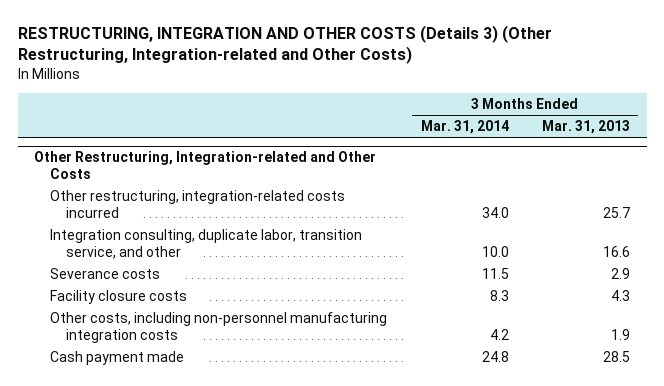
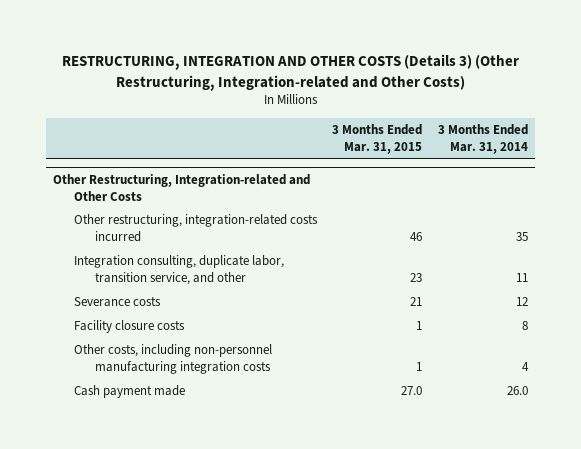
[542,120,631,135] Mar. 31, 2013 -> none
none -> [332,123,423,154] 3 Months Ended Mar. 31, 2015
[481,206,509,218] 34.0 -> [515,232,528,242] 35
[481,245,509,257] 10.0 -> [515,273,528,283] 11
[481,268,509,280] 11.5 -> [515,297,528,307] 12
[489,290,509,302] 8.3 -> [521,321,528,331] 8
[489,328,509,340] 4.2 -> [521,362,529,372] 4
[481,351,509,363] 24.8 -> [506,386,528,396] 26.0

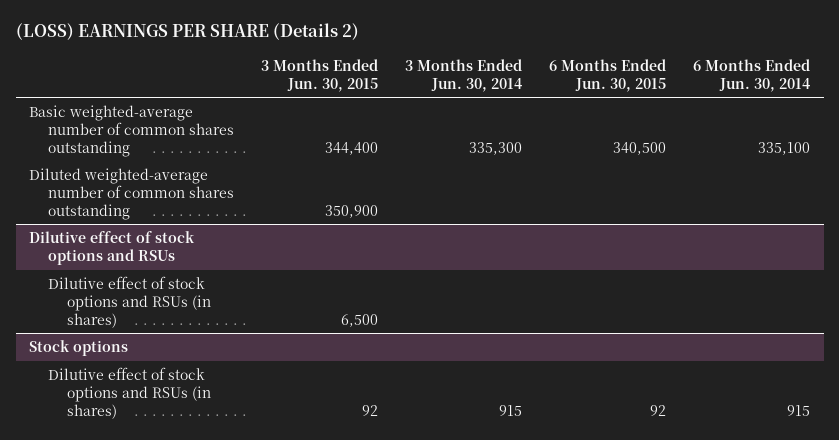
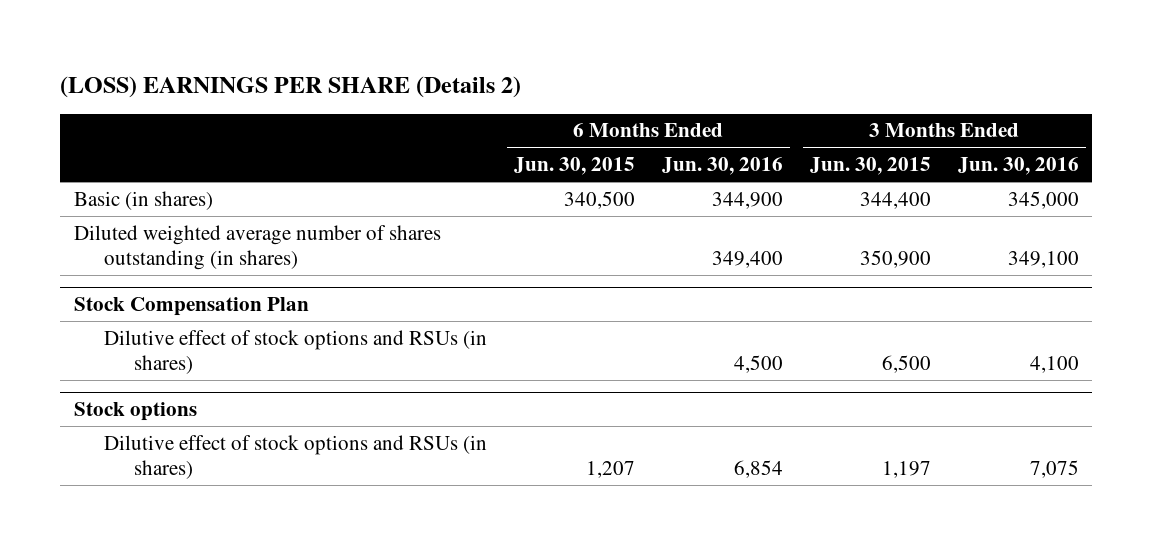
[405,58,523,92] 3 Months Ended Jun. 30, 2014 -> none
[693,58,811,92] 6 Months Ended Jun. 30, 2014 -> none
none -> [661,157,783,176] Jun. 30, 2016
none -> [957,157,1079,176] Jun. 30, 2016
[29,105,234,157] Basic weighted-average number of common shares outstanding -> [73,190,213,210] Basic (in shares)
[29,168,234,220] Diluted weighted-average number of common shares outstanding -> [73,224,441,271] Diluted weighted average number of shares outstanding (in shares)
[29,231,196,265] Dilutive effect of stock options and RSUs -> [73,297,309,317] Stock Compensation Plan
[361,404,378,416] 92 -> [881,461,931,479] 1,197
[650,404,667,416] 92 -> [585,461,635,479] 1,207

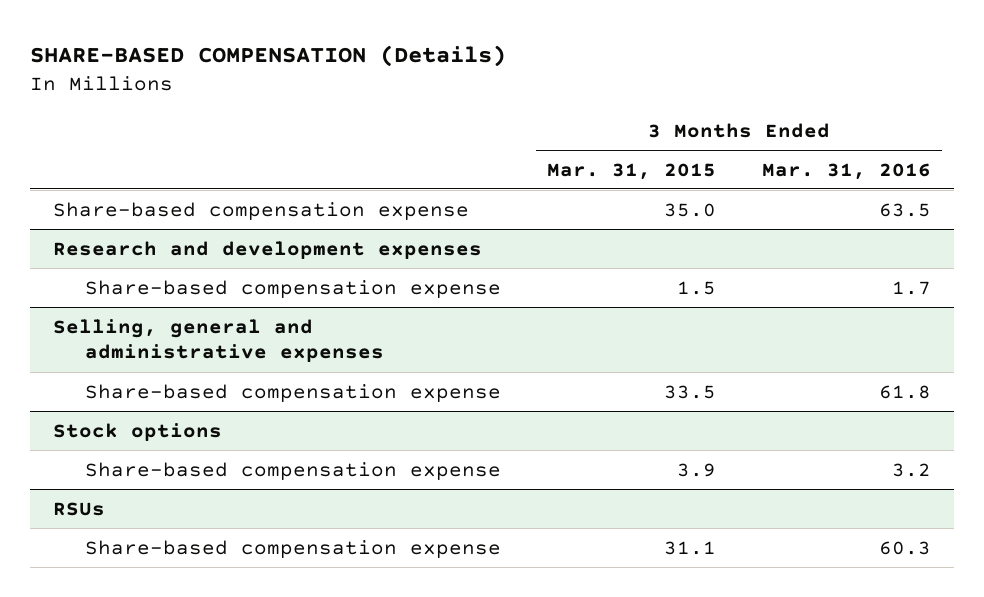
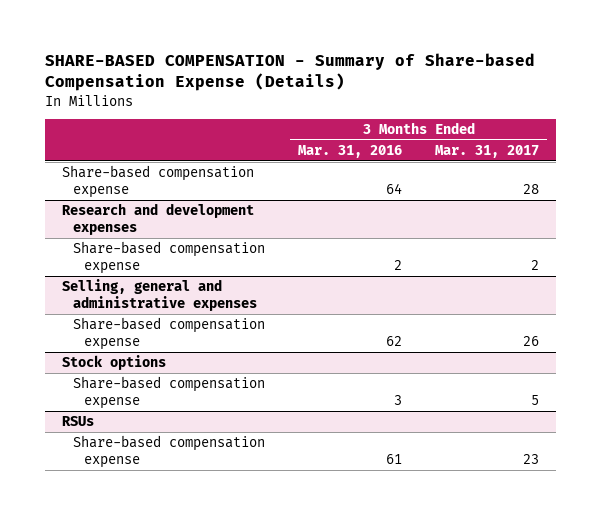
[30,45,507,68] SHARE-BASED COMPENSATION (Details) -> [45,53,536,92] SHARE-BASED COMPENSATION - Summary of Share-based Compensation Expense (Details)
[547,162,717,180] Mar. 31, 2015 -> none
none -> [435,144,540,158] Mar. 31, 2017
[879,202,932,217] 63.5 -> [386,183,403,195] 64
[892,280,932,295] 1.7 -> [394,260,403,271] 2
[879,384,932,399] 61.8 -> [386,336,403,347] 62
[892,462,932,477] 3.2 -> [394,395,403,406] 3
[879,540,932,555] 60.3 -> [386,454,403,465] 61

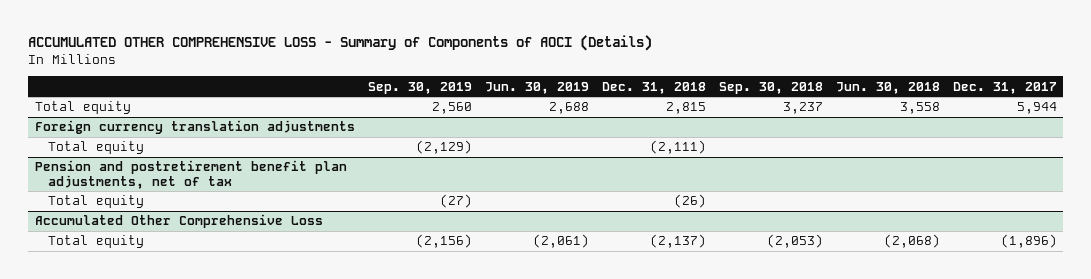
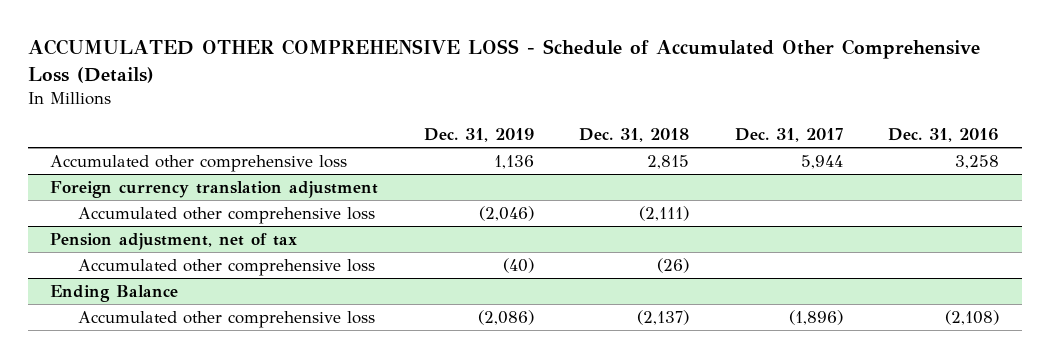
[28,35,653,52] ACCUMULATED OTHER COMPREHENSIVE LOSS - Summary of Components of AOCI (Details) -> [27,39,980,83] ACCUMULATED OTHER COMPREHENSIVE LOSS - Schedule of Accumulated Other Comprehensive Loss (Details)
[367,81,472,94] Sep. 30, 2019 -> none
[484,81,589,94] Jun. 30, 2019 -> none
[718,81,823,94] Sep. 30, 2018 -> none
[835,81,940,94] Jun. 30, 2018 -> none
none -> [423,128,534,143] Dec. 31, 2019
none -> [888,128,1000,143] Dec. 31, 2016
[34,101,131,115] Total equity -> [50,154,348,172] Accumulated other comprehensive loss
[34,120,355,135] Foreign currency translation adjustments -> [50,180,379,198] Foreign currency translation adjustment
[47,141,144,155] Total equity -> [77,206,375,224] Accumulated other comprehensive loss
[34,160,347,189] Pension and postretirement benefit plan adjustments, net of tax -> [50,232,298,250] Pension adjustment, net of tax
[47,195,144,209] Total equity -> [77,258,375,276] Accumulated other comprehensive loss
[34,214,323,229] Accumulated Other Comprehensive Loss -> [50,284,179,302] Ending Balance
[47,235,144,249] Total equity -> [77,310,375,328] Accumulated other comprehensive loss

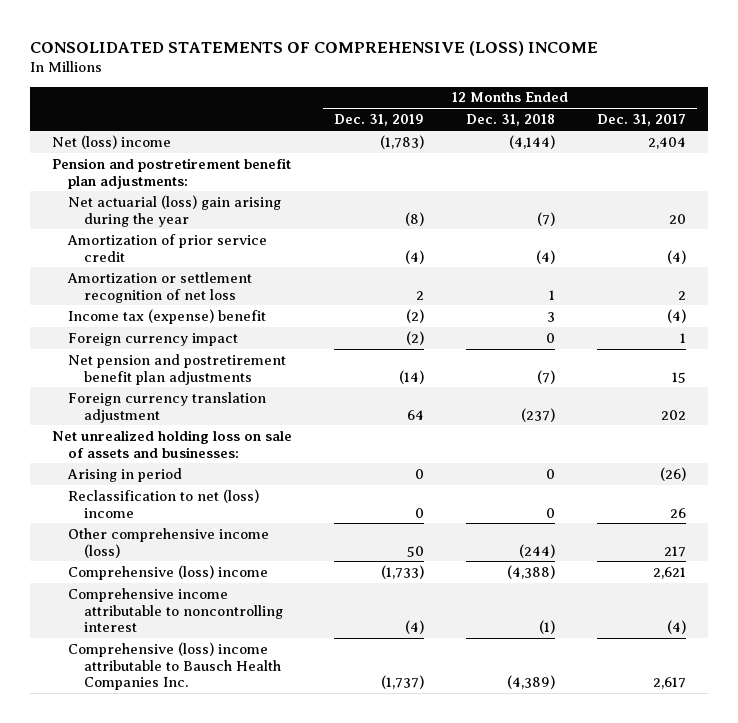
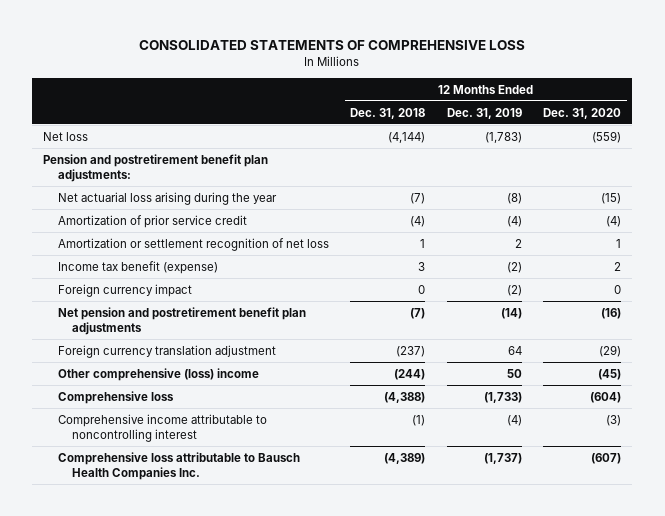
[30,40,599,56] CONSOLIDATED STATEMENTS OF COMPREHENSIVE (LOSS) INCOME -> [139,40,526,51] CONSOLIDATED STATEMENTS OF COMPREHENSIVE LOSS
[597,114,687,127] Dec. 31, 2017 -> none
none -> [543,107,622,119] Dec. 31, 2020
[51,134,171,149] Net (loss) income -> [43,131,89,141] Net loss
[67,194,281,227] Net actuarial (loss) gain arising during the year -> [57,191,277,205] Net actuarial loss arising during the year
[67,308,266,324] Income tax (expense) benefit -> [57,260,218,274] Income tax benefit (expense)
[51,429,292,458] Net unrealized holding loss on sale of assets and businesses: -> none
[66,467,182,482] Arising in period -> none
[67,488,259,518] Reclassification to net (loss) income -> none
[67,527,269,558] Other comprehensive income (loss) -> [57,367,259,381] Other comprehensive (loss) income
[67,564,268,580] Comprehensive (loss) income -> [57,390,174,404] Comprehensive loss
[67,641,281,691] Comprehensive (loss) income attributable to Bausch Health Companies Inc. -> [57,451,300,480] Comprehensive loss attributable to Bausch Health Companies Inc.

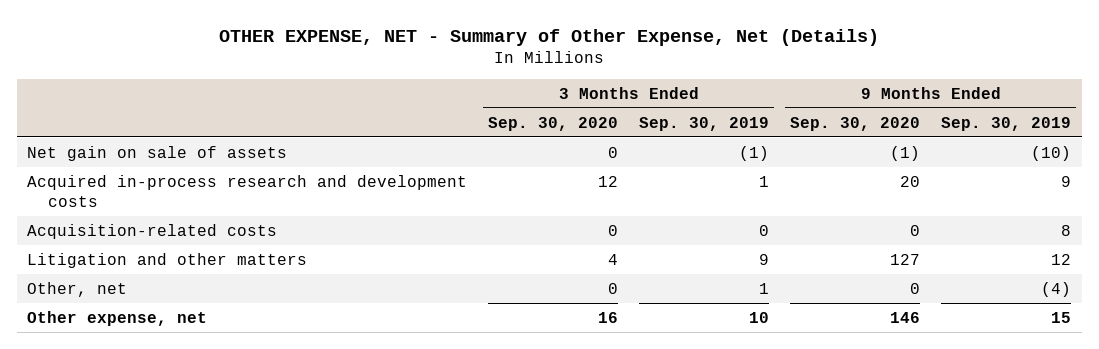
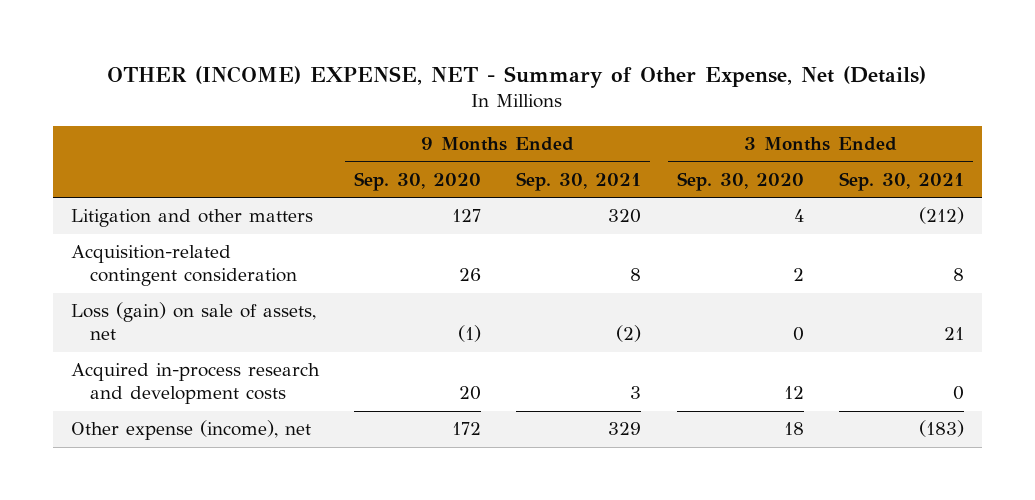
[219,28,880,46] OTHER EXPENSE, NET - Summary of Other Expense, Net (Details) -> [107,65,927,88] OTHER (INCOME) EXPENSE, NET - Summary of Other Expense, Net (Details)
[639,116,770,131] Sep. 30, 2019 -> none
[941,116,1072,131] Sep. 30, 2019 -> none
none -> [516,171,642,191] Sep. 30, 2021
none -> [839,171,965,191] Sep. 30, 2021
[27,145,288,161] Net gain on sale of assets -> none
[27,223,278,239] Acquisition-related costs -> none
[27,281,128,297] Other, net -> none
none -> [70,245,297,287] Acquisition-related contingent consideration
none -> [70,302,316,341] Loss (gain) on sale of assets, net
[27,174,468,207] Acquired in-process research and development costs -> [70,363,320,405] Acquired in-process research and development costs
[27,310,208,326] Other expense, net -> [70,420,311,441] Other expense (income), net
[598,311,619,323] 16 -> [783,422,804,436] 18
[890,311,921,323] 146 -> [452,422,482,436] 172

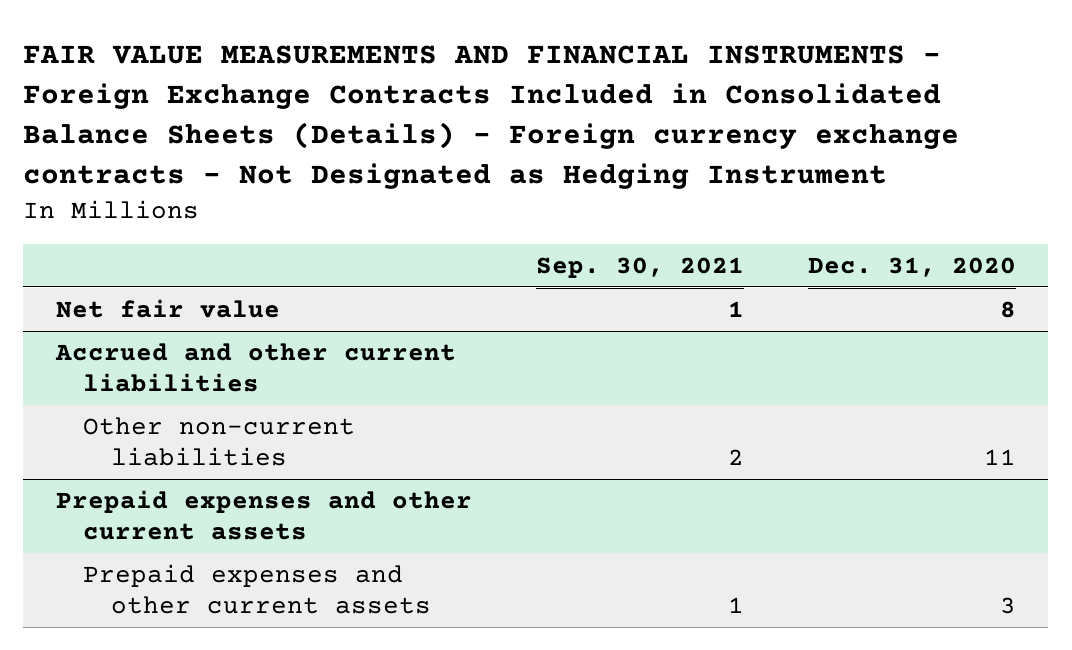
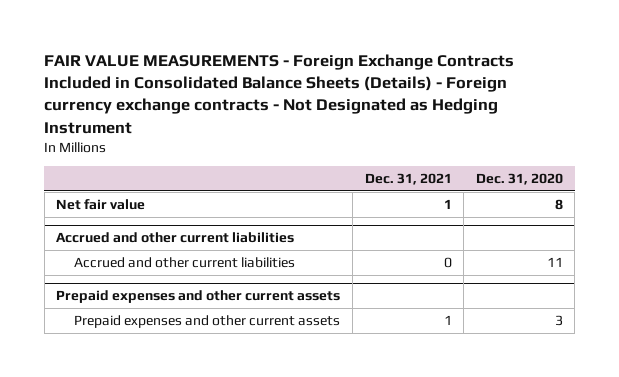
[23,45,960,190] FAIR VALUE MEASUREMENTS AND FINANCIAL INSTRUMENTS - Foreign Exchange Contracts Included in Consolidated Balance Sheets (Details) - Foreign currency exchange contracts - Not Designated as Hedging Instrument -> [44,54,515,134] FAIR VALUE MEASUREMENTS - Foreign Exchange Contracts Included in Consolidated Balance Sheets (Details) - Foreign currency exchange contracts - Not Designated as Hedging Instrument
[535,256,744,278] Sep. 30, 2021 -> none
none -> [364,172,452,185] Dec. 31, 2021
[83,416,356,467] Other non-current liabilities -> [74,256,296,268] Accrued and other current liabilities

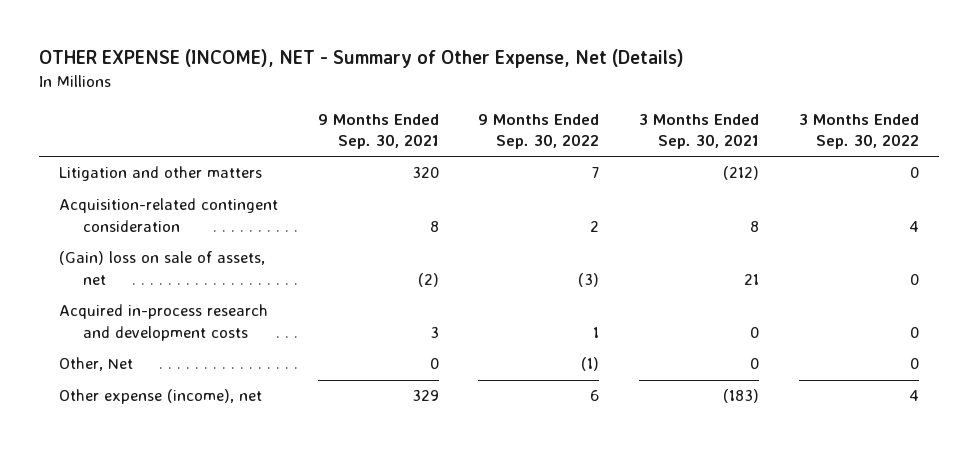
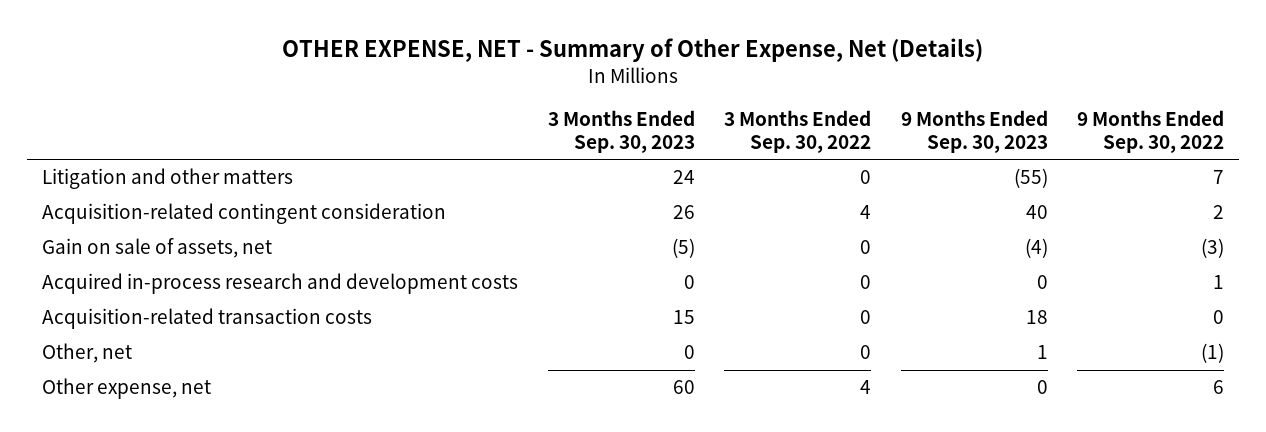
[38,49,684,69] OTHER EXPENSE (INCOME), NET - Summary of Other Expense, Net (Details) -> [282,37,984,62] OTHER EXPENSE, NET - Summary of Other Expense, Net (Details)
[317,113,439,149] 9 Months Ended Sep. 30, 2021 -> none
[639,113,760,149] 3 Months Ended Sep. 30, 2021 -> none
none -> [547,110,695,153] 3 Months Ended Sep. 30, 2023
none -> [900,110,1048,153] 9 Months Ended Sep. 30, 2023
[58,251,265,285] (Gain) loss on sale of assets, net -> [42,238,273,259] Gain on sale of assets, net
none -> [42,308,373,330] Acquisition-related transaction costs
[58,357,133,372] Other, Net -> [42,343,133,364] Other, net
[58,389,262,405] Other expense (income), net -> [42,378,212,400] Other expense, net

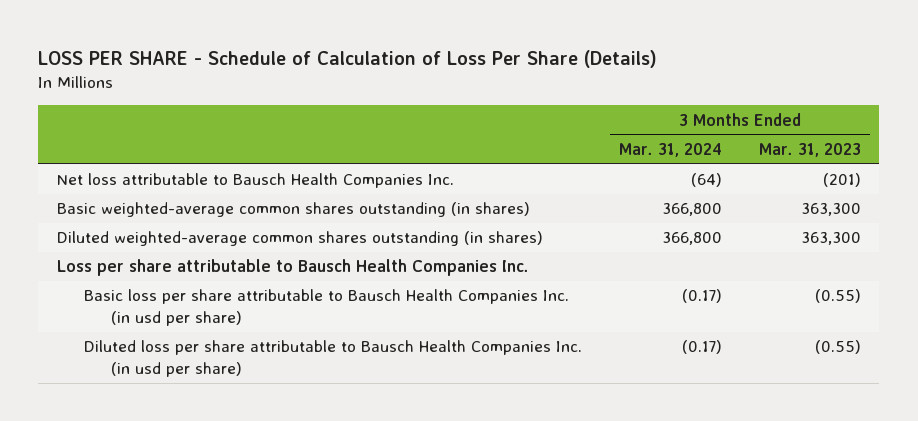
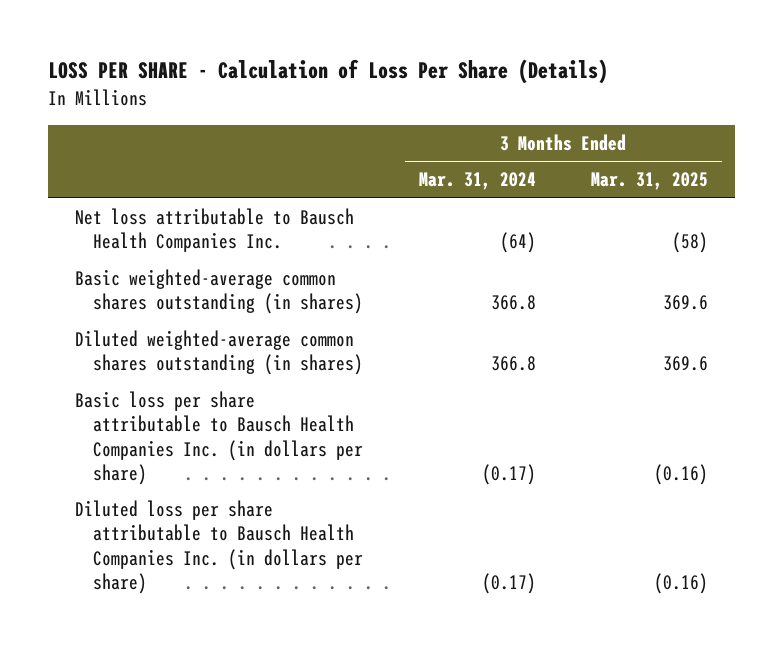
[38,49,658,68] LOSS PER SHARE - Schedule of Calculation of Loss Per Share (Details) -> [47,59,608,85] LOSS PER SHARE - Calculation of Loss Per Share (Details)
[758,142,861,157] Mar. 31, 2023 -> none
none -> [590,172,708,191] Mar. 31, 2025
[56,259,529,277] Loss per share attributable to Bausch Health Companies Inc. -> none
[661,203,722,217] 366,800 -> [490,295,536,311] 366.8
[661,232,722,246] 366,800 -> [490,356,536,372] 366.8
[83,289,569,326] Basic loss per share attributable to Bausch Health Companies Inc. (in usd per share) -> [75,391,364,486] Basic loss per share attributable to Bausch Health Companies Inc. (in dollars per share)
[83,340,582,377] Diluted loss per share attributable to Bausch Health Companies Inc. (in usd per share) -> [75,500,364,595] Diluted loss per share attributable to Bausch Health Companies Inc. (in dollars per share)

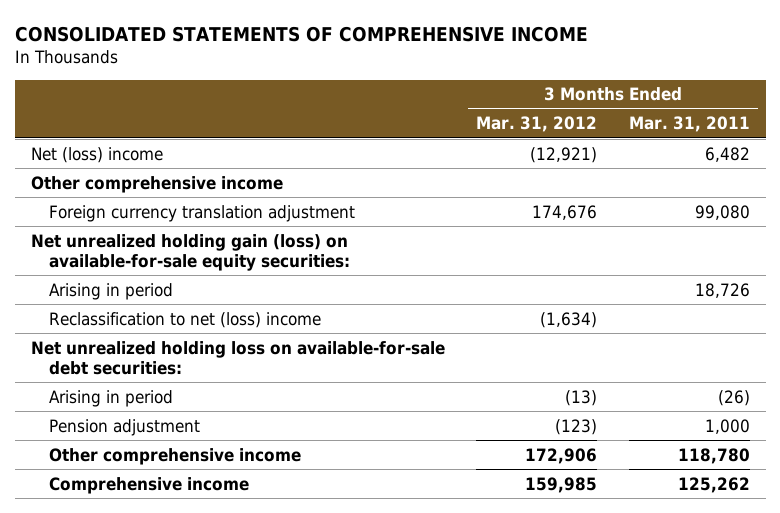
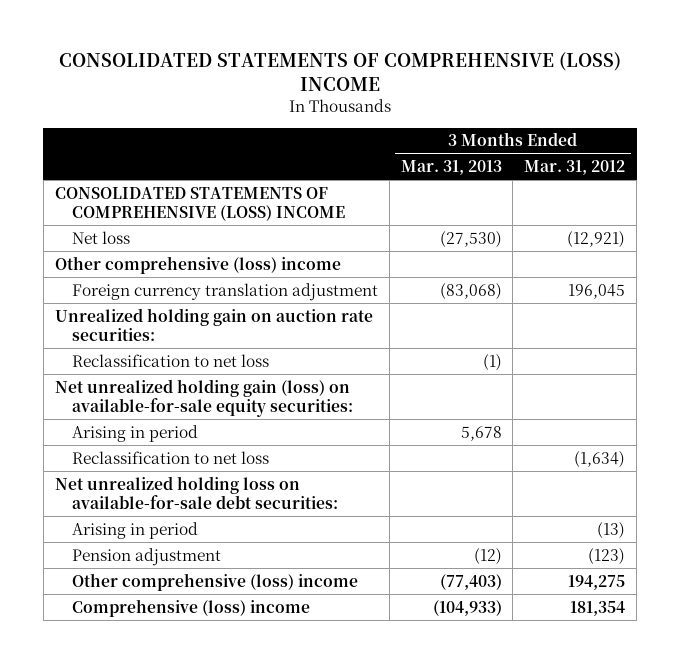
[14,25,588,42] CONSOLIDATED STATEMENTS OF COMPREHENSIVE INCOME -> [59,52,622,92] CONSOLIDATED STATEMENTS OF COMPREHENSIVE (LOSS) INCOME
[628,116,750,133] Mar. 31, 2011 -> none
none -> [400,159,502,175] Mar. 31, 2013
none -> [54,186,345,221] CONSOLIDATED STATEMENTS OF COMPREHENSIVE (LOSS) INCOME
[30,146,163,163] Net (loss) income -> [71,230,130,244] Net loss
[30,175,283,193] Other comprehensive income -> [54,255,341,274] Other comprehensive (loss) income
[532,204,598,220] 174,676 -> [568,283,626,299] 196,045
none -> [54,307,373,341] Unrealized holding gain on auction rate securities:
none -> [71,353,269,367] Reclassification to net loss
[49,311,322,328] Reclassification to net (loss) income -> [71,450,269,464] Reclassification to net loss
[49,447,302,465] Other comprehensive income -> [71,572,358,591] Other comprehensive (loss) income
[525,447,598,464] 172,906 -> [568,574,626,590] 194,275
[49,476,250,494] Comprehensive income -> [71,598,310,617] Comprehensive (loss) income
[525,476,598,493] 159,985 -> [570,600,626,616] 181,354

